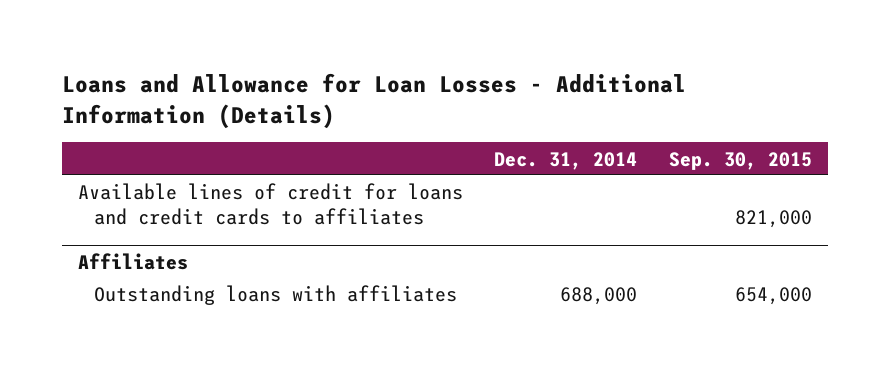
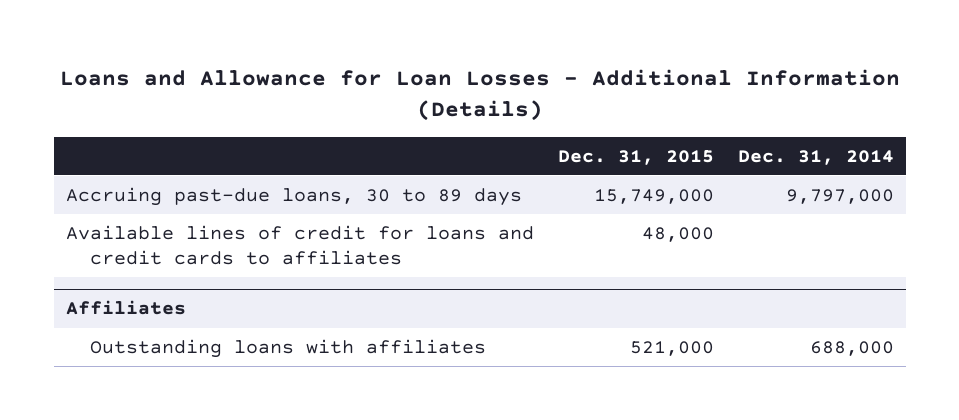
[668,151,812,170] Sep. 30, 2015 -> none
none -> [557,149,714,165] Dec. 31, 2015
none -> [65,187,522,207] Accruing past-due loans, 30 to 89 days

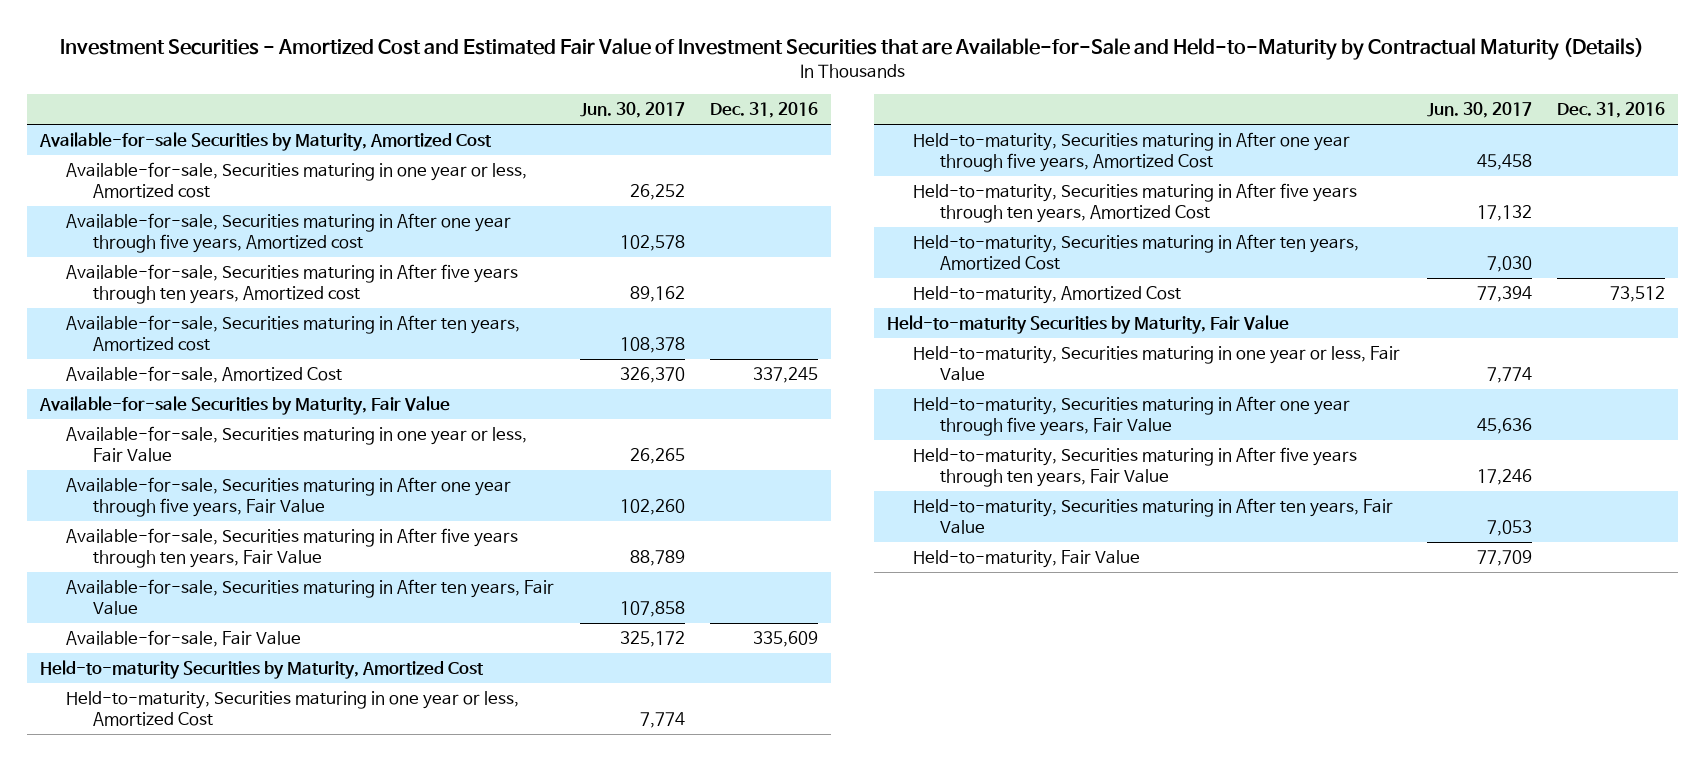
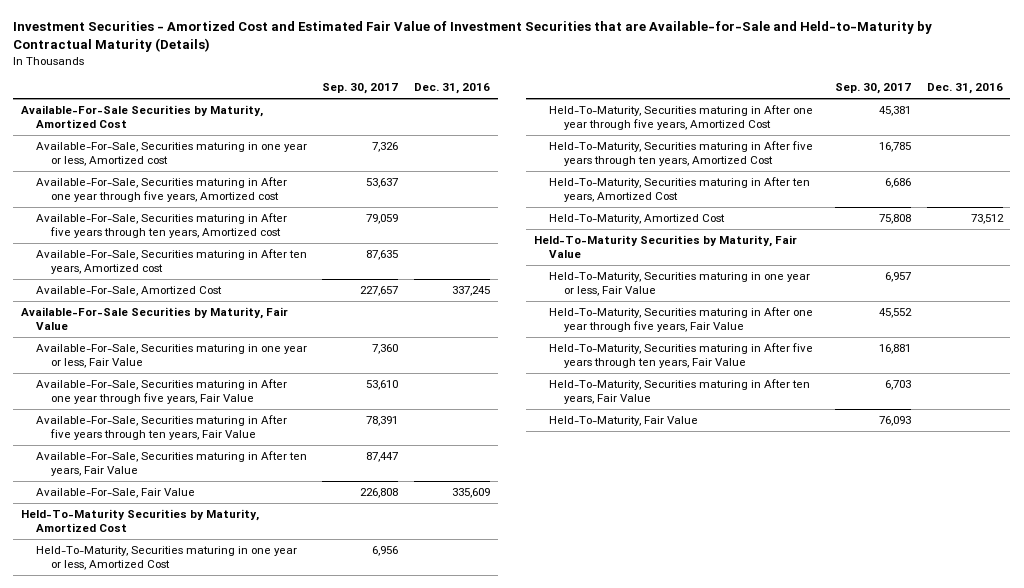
[579,102,685,119] Jun. 30, 2017 -> none
none -> [322,83,399,95] Sep. 30, 2017
[38,132,492,152] Available-for-sale Securities by Maturity, Amortized Cost -> [21,105,264,129] Available-For-Sale Securities by Maturity, Amortized Cost
[66,162,528,199] Available-for-sale, Securities maturing in one year or less, Amortized cost -> [36,142,308,167] Available-For-Sale, Securities maturing in one year or less, Amortized cost
[66,213,512,254] Available-for-sale, Securities maturing in After one year through five years, Amortized cost -> [36,177,288,203] Available-For-Sale, Securities maturing in After one year through five years, Amortized cost
[66,264,519,305] Available-for-sale, Securities maturing in After five years through ten years, Amortized cost -> [36,213,288,239] Available-For-Sale, Securities maturing in After five years through ten years, Amortized cost
[66,315,521,352] Available-for-sale, Securities maturing in After ten years, Amortized cost -> [36,249,308,275] Available-For-Sale, Securities maturing in After ten years, Amortized cost
[66,366,343,384] Available-for-sale, Amortized Cost -> [36,286,223,297] Available-For-Sale, Amortized Cost
[38,396,450,416] Available-for-sale Securities by Maturity, Fair Value -> [21,307,289,331] Available-For-Sale Securities by Maturity, Fair Value
[66,426,528,463] Available-for-sale, Securities maturing in one year or less, Fair Value -> [36,344,308,369] Available-For-Sale, Securities maturing in one year or less, Fair Value
[66,477,512,518] Available-for-sale, Securities maturing in After one year through five years, Fair Value -> [36,379,288,405] Available-For-Sale, Securities maturing in After one year through five years, Fair Value
[66,528,519,569] Available-for-sale, Securities maturing in After five years through ten years, Fair Value -> [36,415,288,441] Available-For-Sale, Securities maturing in After five years through ten years, Fair Value
[66,579,555,616] Available-for-sale, Securities maturing in After ten years, Fair Value -> [36,451,308,477] Available-For-Sale, Securities maturing in After ten years, Fair Value
[66,630,302,648] Available-for-sale, Fair Value -> [36,488,196,499] Available-For-Sale, Fair Value
[39,660,484,680] Held-to-maturity Securities by Maturity, Amortized Cost -> [21,509,260,533] Held-To-Maturity Securities by Maturity, Amortized Cost
[66,691,520,727] Held-to-maturity, Securities maturing in one year or less, Amortized Cost -> [36,546,298,571] Held-To-Maturity, Securities maturing in one year or less, Amortized Cost
[913,132,1351,173] Held-to-maturity, Securities maturing in After one year through five years, Amortized Cost -> [548,105,813,131] Held-To-Maturity, Securities maturing in After one year through five years, Amortized Cost
[913,183,1358,224] Held-to-maturity, Securities maturing in After five years through ten years, Amortized Cost -> [548,141,813,167] Held-To-Maturity, Securities maturing in After five years through ten years, Amortized Cost
[913,234,1360,271] Held-to-maturity, Securities maturing in After ten years, Amortized Cost -> [548,177,810,203] Held-To-Maturity, Securities maturing in After ten years, Amortized Cost
[913,286,1182,305] Held-to-maturity, Amortized Cost -> [548,214,725,225] Held-To-Maturity, Amortized Cost
[886,315,1289,335] Held-to-maturity Securities by Maturity, Fair Value -> [533,235,797,259] Held-To-Maturity Securities by Maturity, Fair Value
[913,346,1401,382] Held-to-maturity, Securities maturing in one year or less, Fair Value -> [548,272,810,297] Held-To-Maturity, Securities maturing in one year or less, Fair Value
[913,396,1351,437] Held-to-maturity, Securities maturing in After one year through five years, Fair Value -> [548,307,813,333] Held-To-Maturity, Securities maturing in After one year through five years, Fair Value
[913,447,1358,488] Held-to-maturity, Securities maturing in After five years through ten years, Fair Value -> [548,343,813,369] Held-To-Maturity, Securities maturing in After five years through ten years, Fair Value
[913,498,1394,535] Held-to-maturity, Securities maturing in After ten years, Fair Value -> [548,379,810,405] Held-To-Maturity, Securities maturing in After ten years, Fair Value
[913,550,1141,569] Held-to-maturity, Fair Value -> [548,416,698,427] Held-To-Maturity, Fair Value

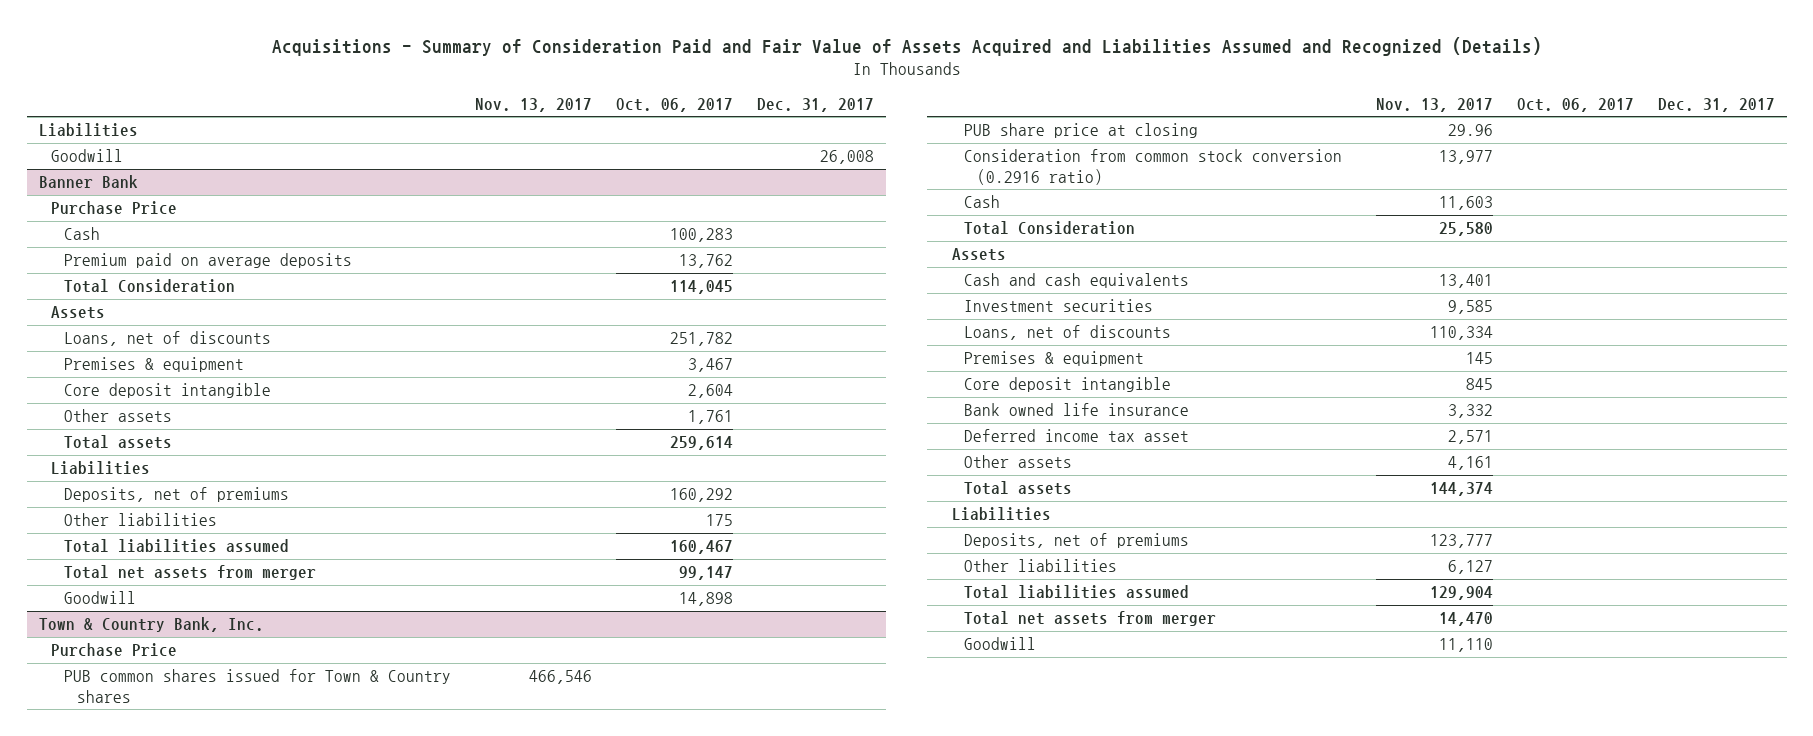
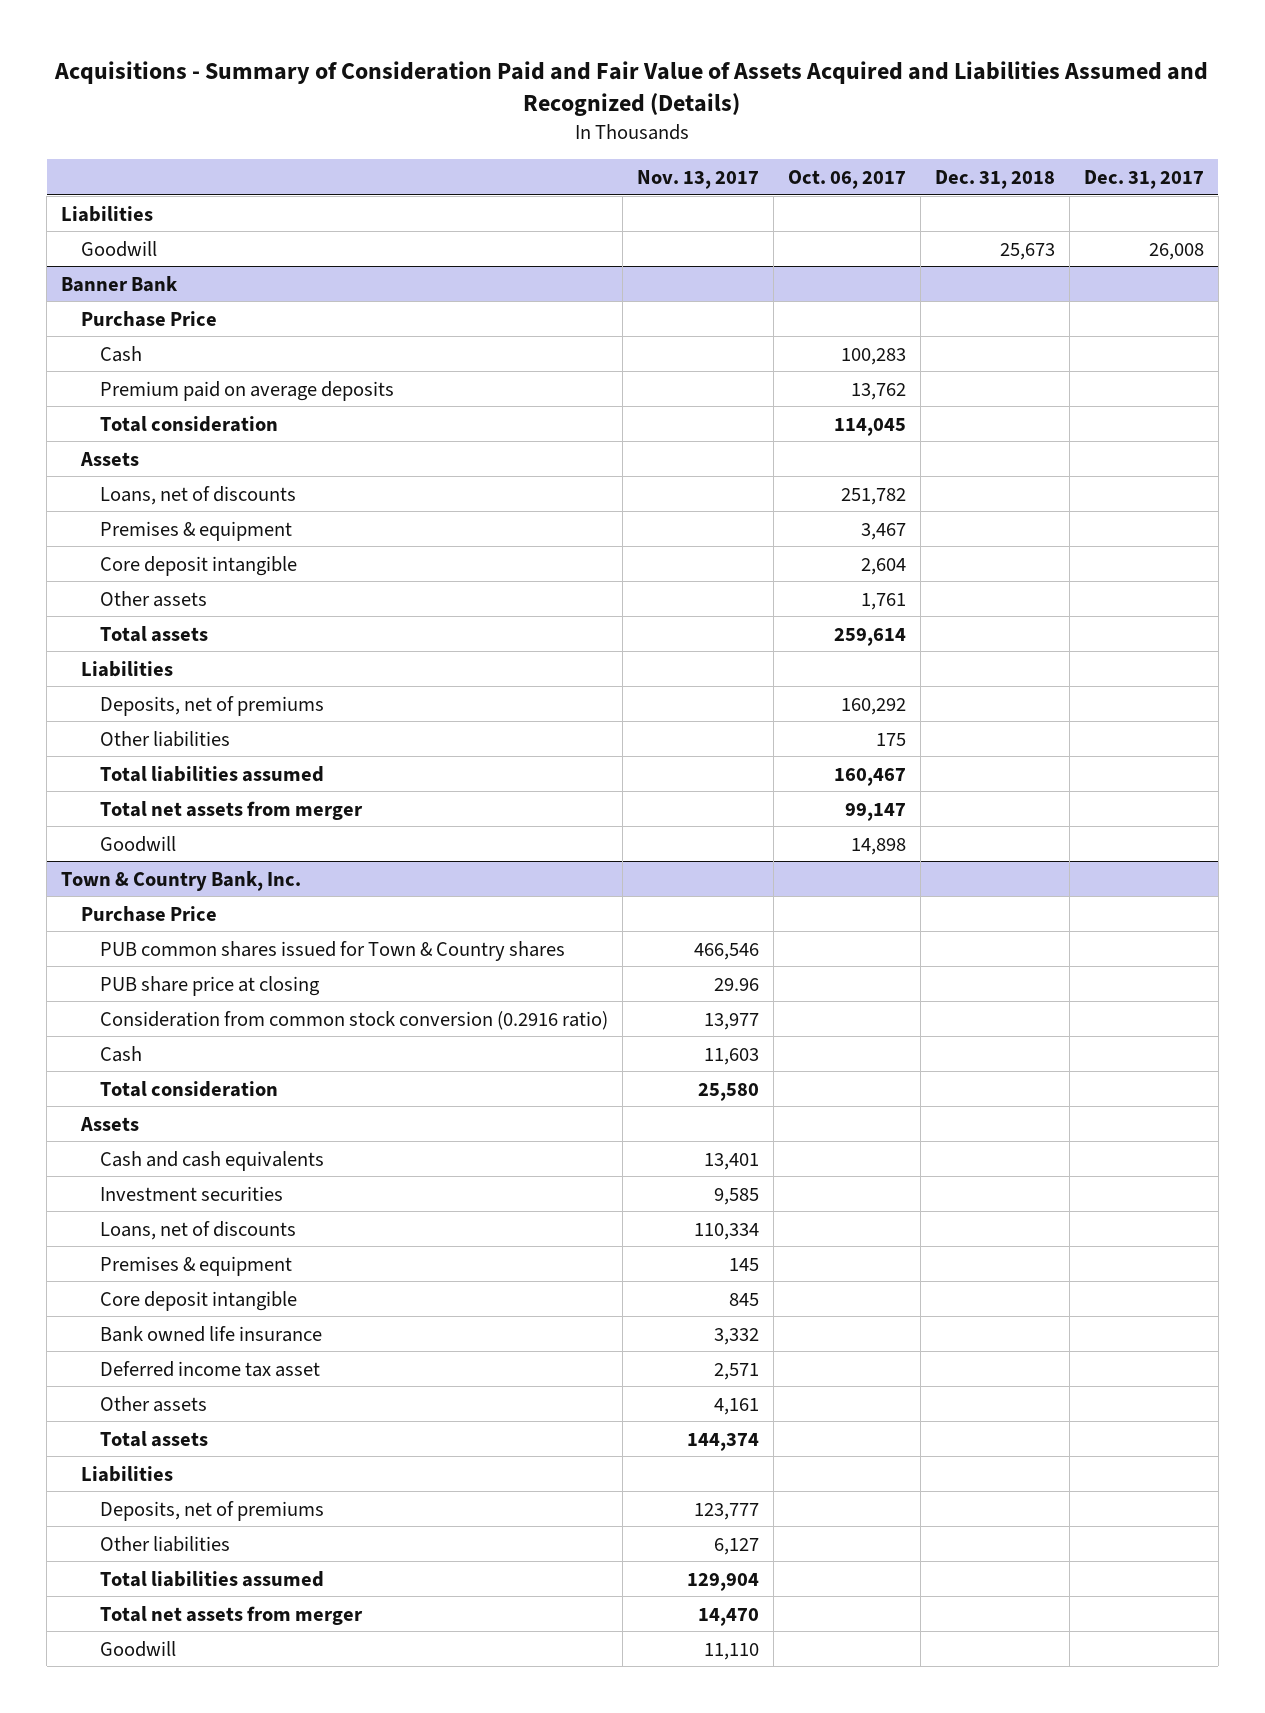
none -> [934,169,1055,189] Dec. 31, 2018
[64,279,236,294] Total Consideration -> [99,415,278,432] Total consideration
[964,221,1136,236] Total Consideration -> [99,1080,278,1097] Total consideration

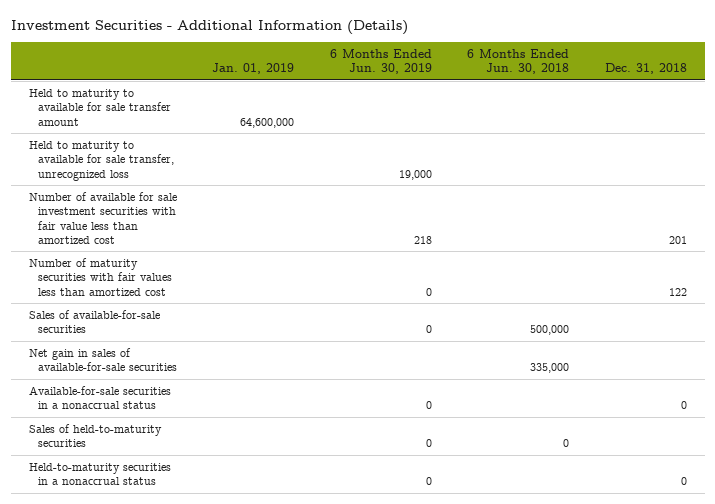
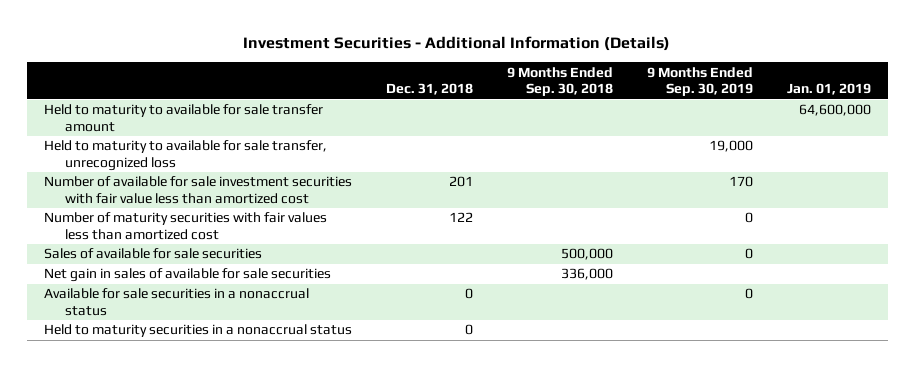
[329,48,432,74] 6 Months Ended Jun. 30, 2019 -> none
[467,48,570,74] 6 Months Ended Jun. 30, 2018 -> none
none -> [506,66,613,97] 9 Months Ended Sep. 30, 2018
none -> [646,66,753,97] 9 Months Ended Sep. 30, 2019
[28,424,162,448] Sales of held-to-maturity securities -> none
[28,310,160,334] Sales of available-for-sale securities -> [43,248,262,260] Sales of available for sale securities
[28,348,177,372] Net gain in sales of available-for-sale securities -> [43,268,331,283] Net gain in sales of available for sale securities
[28,386,171,410] Available-for-sale securities in a nonaccrual status -> [43,288,309,316] Available for sale securities in a nonaccrual status
[28,463,171,486] Held-to-maturity securities in a nonaccrual status -> [43,324,352,338] Held to maturity securities in a nonaccrual status

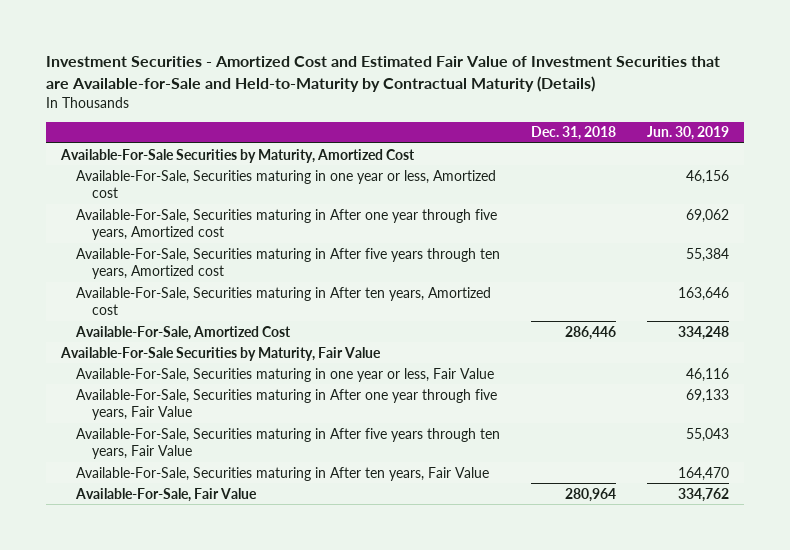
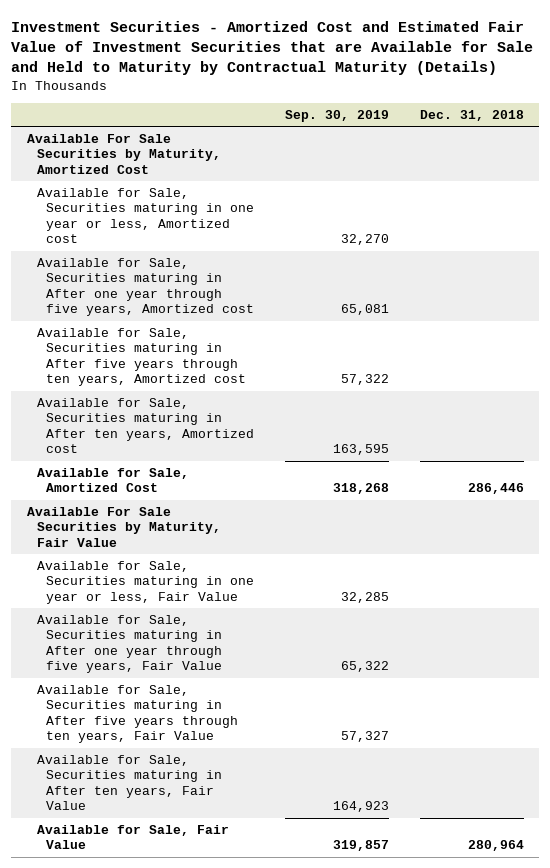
[45,56,720,92] Investment Securities - Amortized Cost and Estimated Fair Value of Investment Securities that are Available-for-Sale and Held-to-Maturity by Contractual Maturity (Details) -> [11,20,534,75] Investment Securities - Amortized Cost and Estimated Fair Value of Investment Securities that are Available for Sale and Held to Maturity by Contractual Maturity (Details)
[646,126,729,141] Jun. 30, 2019 -> none
none -> [285,109,390,122] Sep. 30, 2019
[59,148,415,163] Available-For-Sale Securities by Maturity, Amortized Cost -> [26,134,221,174] Available For Sale Securities by Maturity, Amortized Cost
[76,169,497,199] Available-For-Sale, Securities maturing in one year or less, Amortized cost -> [36,188,255,244] Available for Sale, Securities maturing in one year or less, Amortized cost
[76,208,498,241] Available-For-Sale, Securities maturing in After one year through five years, Amortized cost -> [36,258,255,317] Available for Sale, Securities maturing in After one year through five years, Amortized cost
[76,247,501,280] Available-For-Sale, Securities maturing in After five years through ten years, Amortized cost -> [36,328,247,387] Available for Sale, Securities maturing in After five years through ten years, Amortized cost
[76,286,492,316] Available-For-Sale, Securities maturing in After ten years, Amortized cost -> [36,398,255,454] Available for Sale, Securities maturing in After ten years, Amortized cost
[75,325,292,340] Available-For-Sale, Amortized Cost -> [36,468,189,493] Available for Sale, Amortized Cost
[59,346,381,361] Available-For-Sale Securities by Maturity, Fair Value -> [26,507,221,547] Available For Sale Securities by Maturity, Fair Value
[76,367,495,382] Available-For-Sale, Securities maturing in one year or less, Fair Value -> [36,561,255,604] Available for Sale, Securities maturing in one year or less, Fair Value
[76,388,498,421] Available-For-Sale, Securities maturing in After one year through five years, Fair Value -> [36,615,223,674] Available for Sale, Securities maturing in After one year through five years, Fair Value
[76,427,501,460] Available-For-Sale, Securities maturing in After five years through ten years, Fair Value -> [36,685,239,744] Available for Sale, Securities maturing in After five years through ten years, Fair Value
[76,466,490,481] Available-For-Sale, Securities maturing in After ten years, Fair Value -> [36,755,223,811] Available for Sale, Securities maturing in After ten years, Fair Value
[75,487,258,502] Available-For-Sale, Fair Value -> [36,825,229,850] Available for Sale, Fair Value

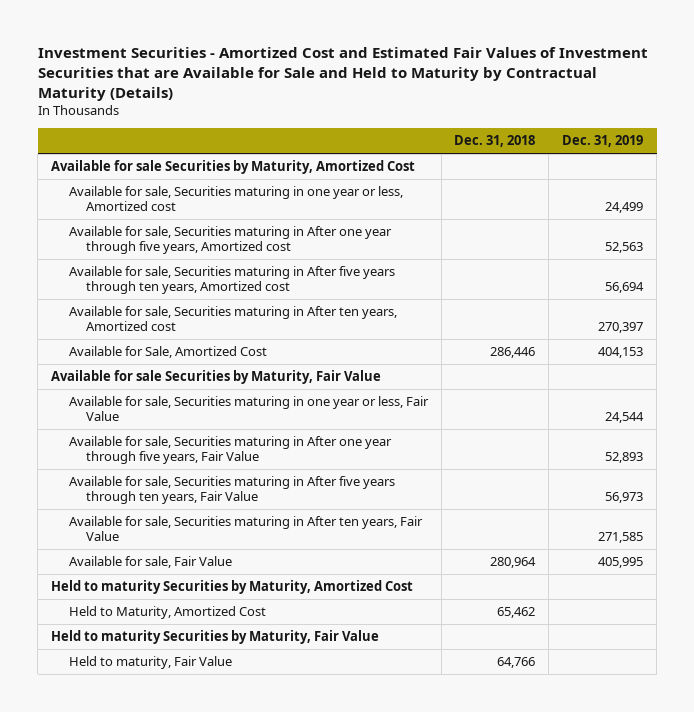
[11,20,534,75] Investment Securities - Amortized Cost and Estimated Fair Value of Investment Securities that are Available for Sale and Held to Maturity by Contractual Maturity (Details) -> [37,46,648,101] Investment Securities - Amortized Cost and Estimated Fair Values of Investment Securities that are Available for Sale and Held to Maturity by Contractual Maturity (Details)
[285,109,390,122] Sep. 30, 2019 -> none
none -> [562,135,644,148] Dec. 31, 2019
[26,134,221,174] Available For Sale Securities by Maturity, Amortized Cost -> [51,160,416,175] Available for sale Securities by Maturity, Amortized Cost
[36,188,255,244] Available for Sale, Securities maturing in one year or less, Amortized cost -> [68,186,403,212] Available for sale, Securities maturing in one year or less, Amortized cost
[36,258,255,317] Available for Sale, Securities maturing in After one year through five years, Amortized cost -> [68,226,392,255] Available for sale, Securities maturing in After one year through five years, Amortized cost
[36,328,247,387] Available for Sale, Securities maturing in After five years through ten years, Amortized cost -> [68,266,395,295] Available for sale, Securities maturing in After five years through ten years, Amortized cost
[36,398,255,454] Available for Sale, Securities maturing in After ten years, Amortized cost -> [68,306,397,332] Available for sale, Securities maturing in After ten years, Amortized cost
[26,507,221,547] Available For Sale Securities by Maturity, Fair Value -> [51,370,382,385] Available for sale Securities by Maturity, Fair Value
[36,561,255,604] Available for Sale, Securities maturing in one year or less, Fair Value -> [68,396,429,422] Available for sale, Securities maturing in one year or less, Fair Value
[36,615,223,674] Available for Sale, Securities maturing in After one year through five years, Fair Value -> [68,436,392,465] Available for sale, Securities maturing in After one year through five years, Fair Value
[36,685,239,744] Available for Sale, Securities maturing in After five years through ten years, Fair Value -> [68,476,395,505] Available for sale, Securities maturing in After five years through ten years, Fair Value
[36,755,223,811] Available for Sale, Securities maturing in After ten years, Fair Value -> [68,516,423,542] Available for sale, Securities maturing in After ten years, Fair Value
[36,825,229,850] Available for Sale, Fair Value -> [68,556,232,569] Available for sale, Fair Value
none -> [51,580,414,595] Held to maturity Securities by Maturity, Amortized Cost
none -> [68,606,266,620] Held to Maturity, Amortized Cost
none -> [51,630,380,645] Held to maturity Securities by Maturity, Fair Value
none -> [68,656,232,670] Held to maturity, Fair Value

